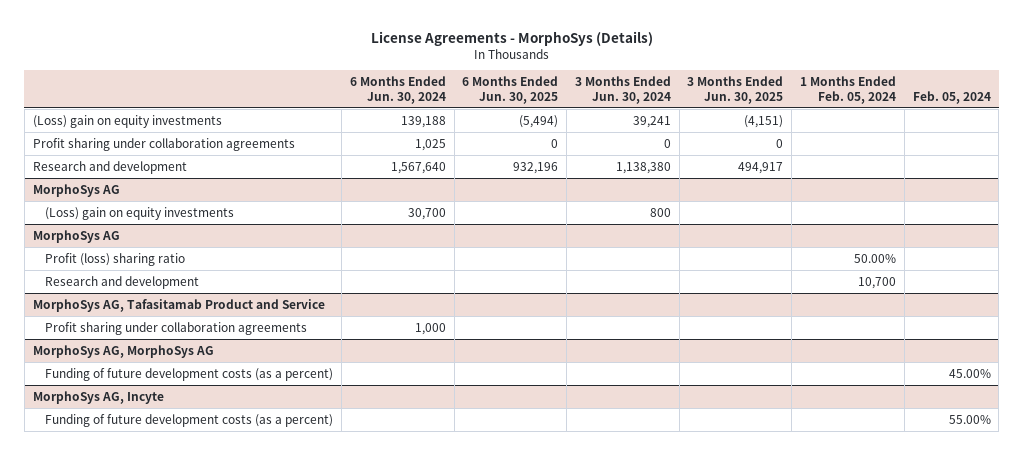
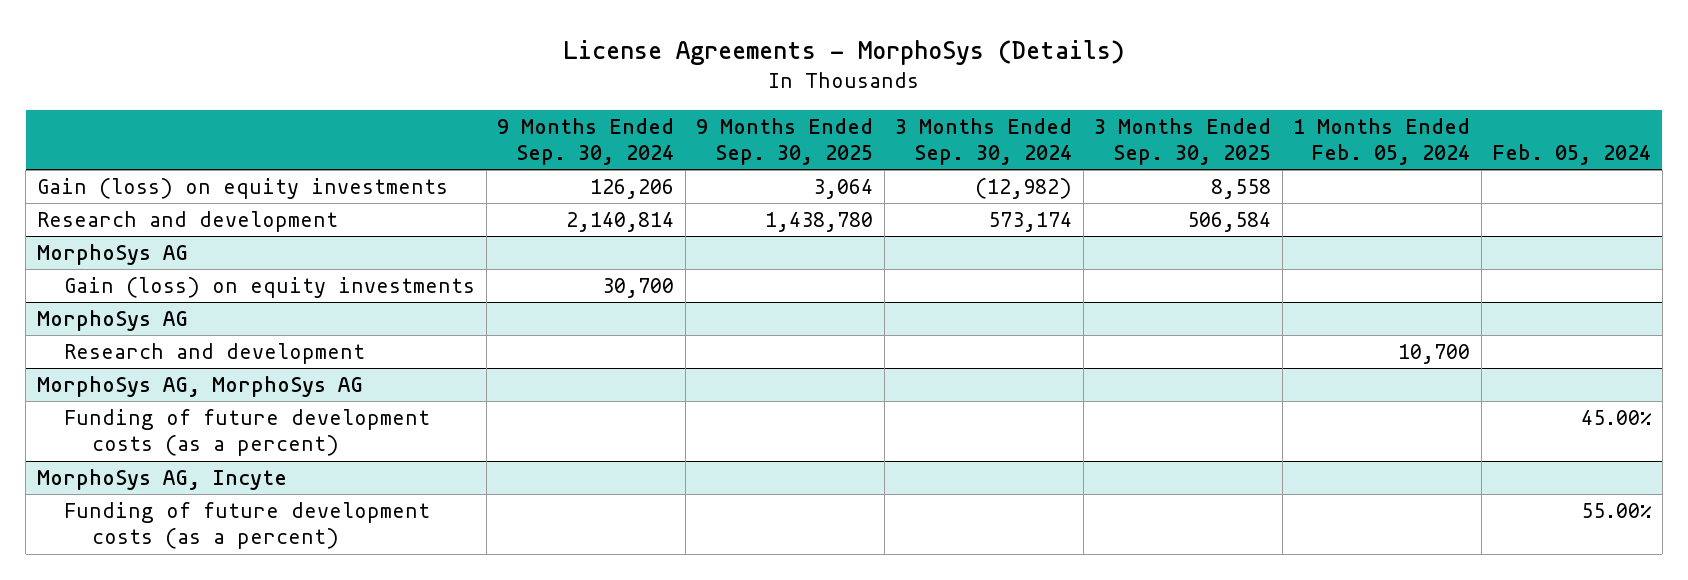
[349,75,446,104] 6 Months Ended Jun. 30, 2024 -> none
[462,75,559,104] 6 Months Ended Jun. 30, 2025 -> none
[574,75,671,104] 3 Months Ended Jun. 30, 2024 -> none
[687,75,784,104] 3 Months Ended Jun. 30, 2025 -> none
none -> [497,118,675,166] 9 Months Ended Sep. 30, 2024
none -> [696,118,874,166] 9 Months Ended Sep. 30, 2025
none -> [895,118,1073,166] 3 Months Ended Sep. 30, 2024
none -> [1094,118,1272,166] 3 Months Ended Sep. 30, 2025
[32,137,295,151] Profit sharing under collaboration agreements -> none
[32,114,222,128] (Loss) gain on equity investments -> [36,178,448,200] Gain (loss) on equity investments
[45,206,235,220] (Loss) gain on equity investments -> [64,277,476,299] Gain (loss) on equity investments
[45,252,186,266] Profit (loss) sharing ratio -> none
[32,298,325,312] MorphoSys AG, Tafasitamab Product and Service -> none
[45,321,308,335] Profit sharing under collaboration agreements -> none

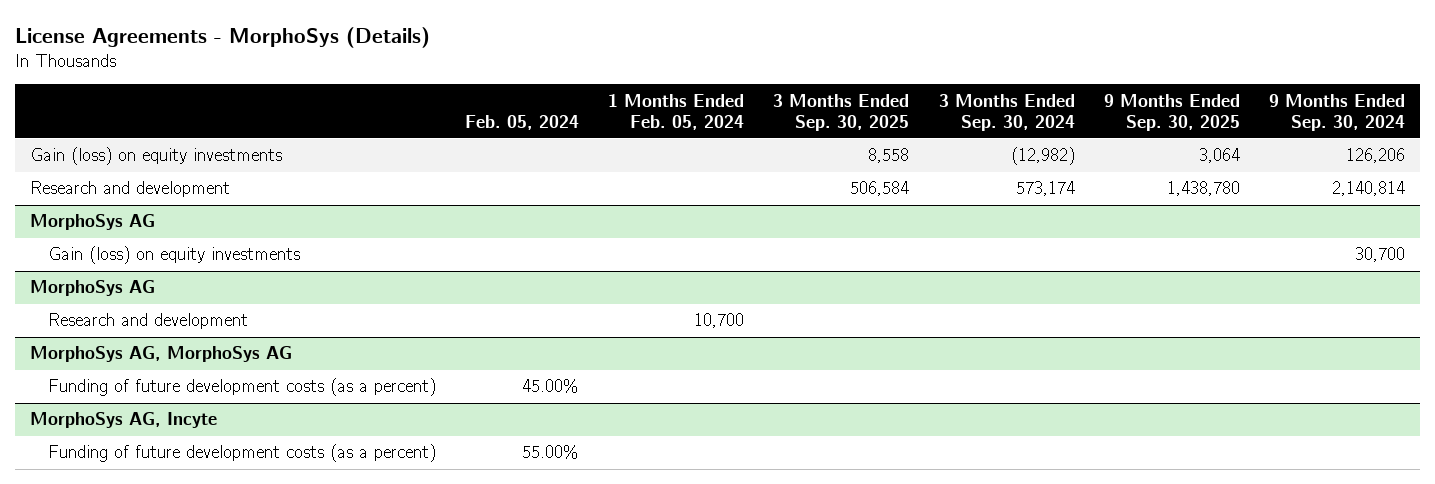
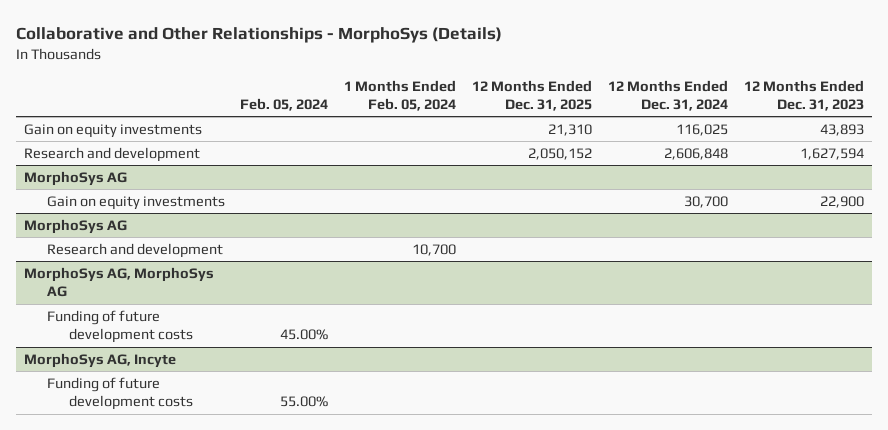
[15,26,431,48] License Agreements - MorphoSys (Details) -> [16,27,503,44] Collaborative and Other Relationships - MorphoSys (Details)
[773,93,910,131] 3 Months Ended Sep. 30, 2025 -> none
[938,93,1075,131] 3 Months Ended Sep. 30, 2024 -> none
[1103,93,1240,131] 9 Months Ended Sep. 30, 2025 -> none
[1269,93,1406,131] 9 Months Ended Sep. 30, 2024 -> none
none -> [472,79,593,111] 12 Months Ended Dec. 31, 2025
none -> [607,79,728,111] 12 Months Ended Dec. 31, 2024
none -> [743,79,864,111] 12 Months Ended Dec. 31, 2023
[30,147,283,166] Gain (loss) on equity investments -> [24,123,203,138] Gain on equity investments
[47,246,300,265] Gain (loss) on equity investments -> [46,195,225,210] Gain on equity investments
[47,378,436,397] Funding of future development costs (as a percent) -> [46,309,193,344] Funding of future development costs
[47,444,436,463] Funding of future development costs (as a percent) -> [46,376,193,411] Funding of future development costs

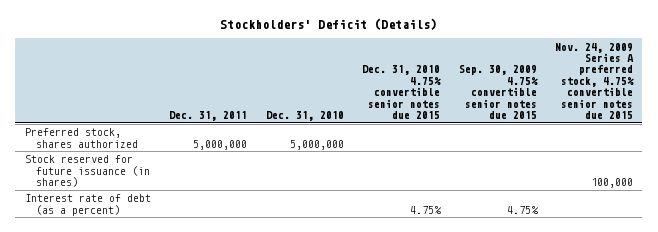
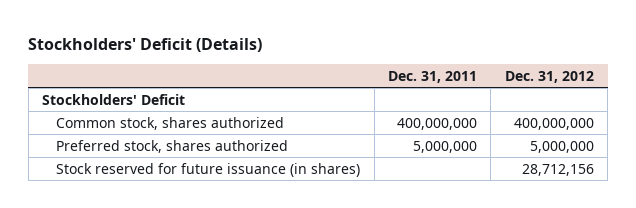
[265,110,344,121] Dec. 31, 2010 -> none
[362,65,442,119] Dec. 31, 2010 4.75% convertible senior notes due 2015 -> none
[458,65,538,119] Sep. 30, 2009 4.75% convertible senior notes due 2015 -> none
[555,42,635,119] Nov. 24, 2009 Series A preferred stock, 4.75% convertible senior notes due 2015 -> none
none -> [504,70,594,83] Dec. 31, 2012
none -> [41,93,185,105] Stockholders' Deficit
none -> [56,116,285,130] Common stock, shares authorized
[24,194,151,216] Interest rate of debt (as a percent) -> none

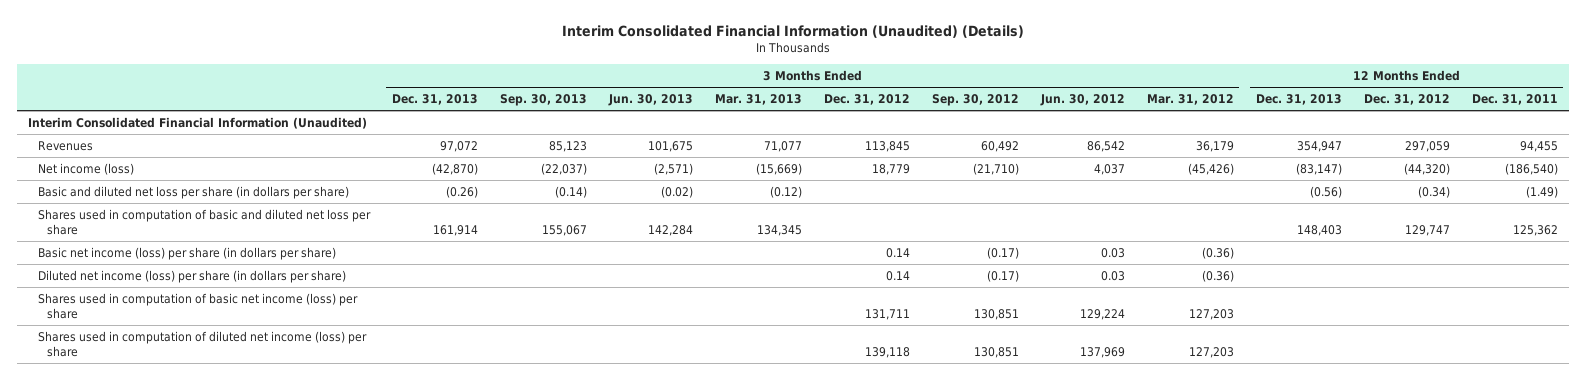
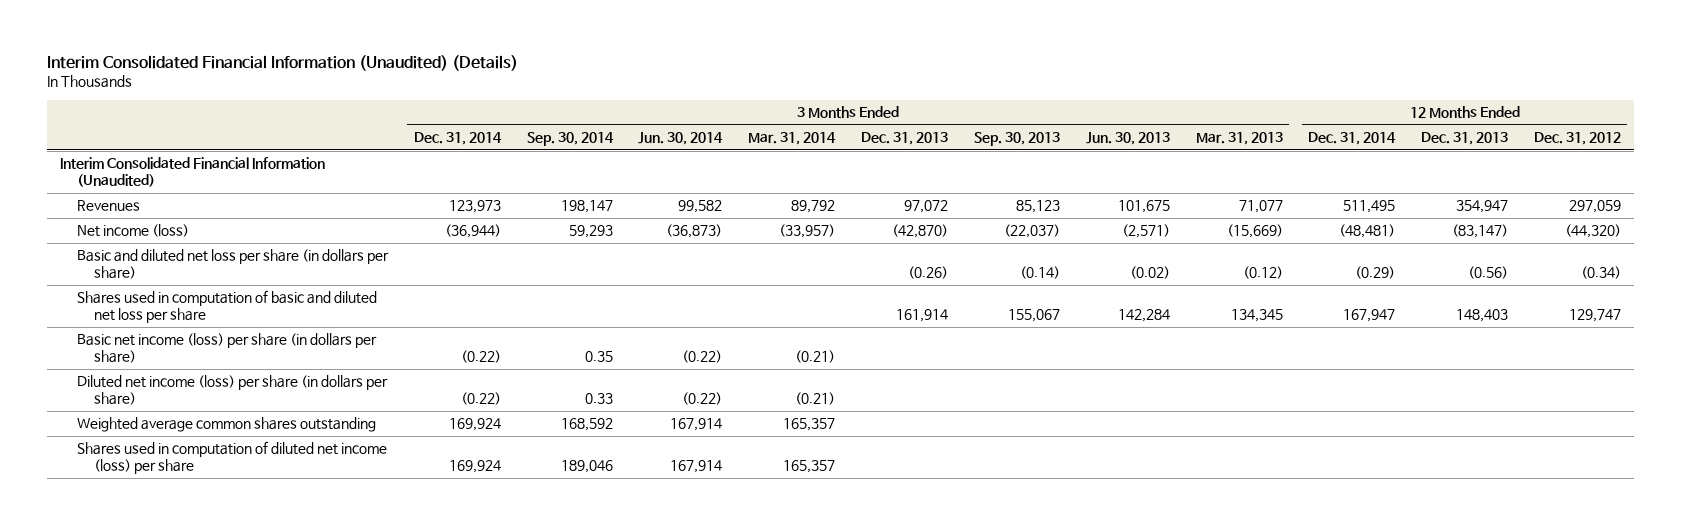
[823,94,910,106] Dec. 31, 2012 -> none
[931,94,1019,107] Sep. 30, 2012 -> none
[1039,94,1125,107] Jun. 30, 2012 -> none
[1146,94,1234,106] Mar. 31, 2012 -> none
[1471,94,1558,106] Dec. 31, 2011 -> none
none -> [413,132,502,146] Dec. 31, 2014
none -> [526,132,614,147] Sep. 30, 2014
none -> [638,132,724,146] Jun. 30, 2014
none -> [748,132,837,146] Mar. 31, 2014
none -> [1308,132,1397,146] Dec. 31, 2014
[37,292,358,319] Shares used in computation of basic net income (loss) per share -> [77,417,377,433] Weighted average common shares outstanding

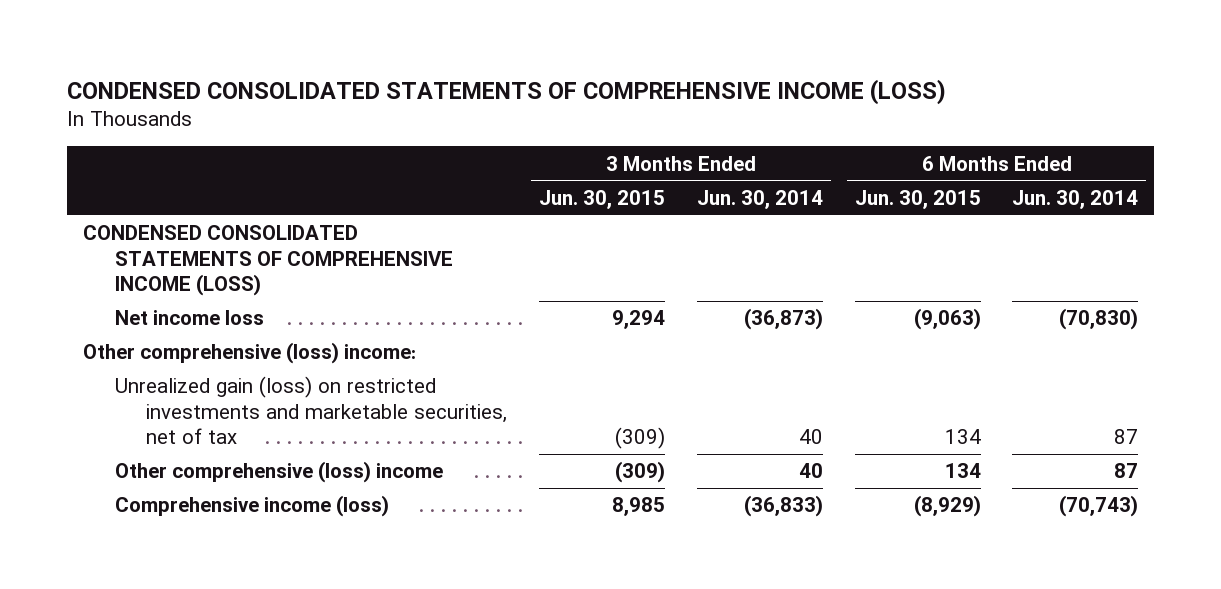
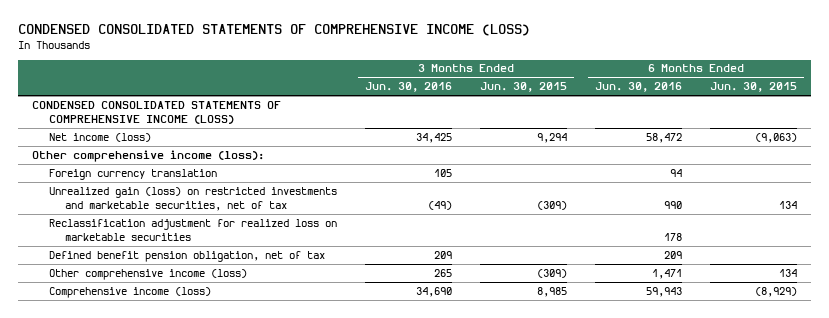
[696,189,823,209] Jun. 30, 2014 -> none
[1012,189,1139,209] Jun. 30, 2014 -> none
none -> [364,82,452,93] Jun. 30, 2016
none -> [594,82,682,93] Jun. 30, 2016
[114,310,264,326] Net income loss -> [48,132,151,142] Net income (loss)
[82,342,416,365] Other comprehensive (loss) income: -> [31,149,264,162] Other comprehensive income (loss):
none -> [48,168,217,180] Foreign currency translation
none -> [48,218,337,241] Reclassification adjustment for realized loss on marketable securities
none -> [48,250,325,262] Defined benefit pension obligation, net of tax
[114,461,443,484] Other comprehensive (loss) income -> [48,268,247,280] Other comprehensive income (loss)

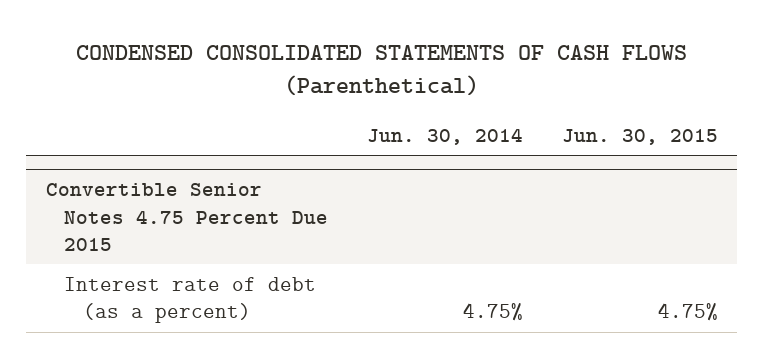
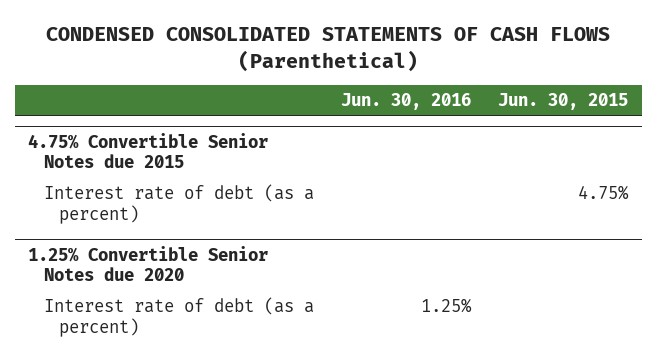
[366,127,523,145] Jun. 30, 2014 -> none
none -> [341,92,472,110] Jun. 30, 2016
[45,183,329,251] Convertible Senior Notes 4.75 Percent Due 2015 -> [28,132,269,169] 4.75% Convertible Senior Notes due 2015
none -> [28,245,269,282] 1.25% Convertible Senior Notes due 2020
none -> [43,297,314,338] Interest rate of debt (as a percent)

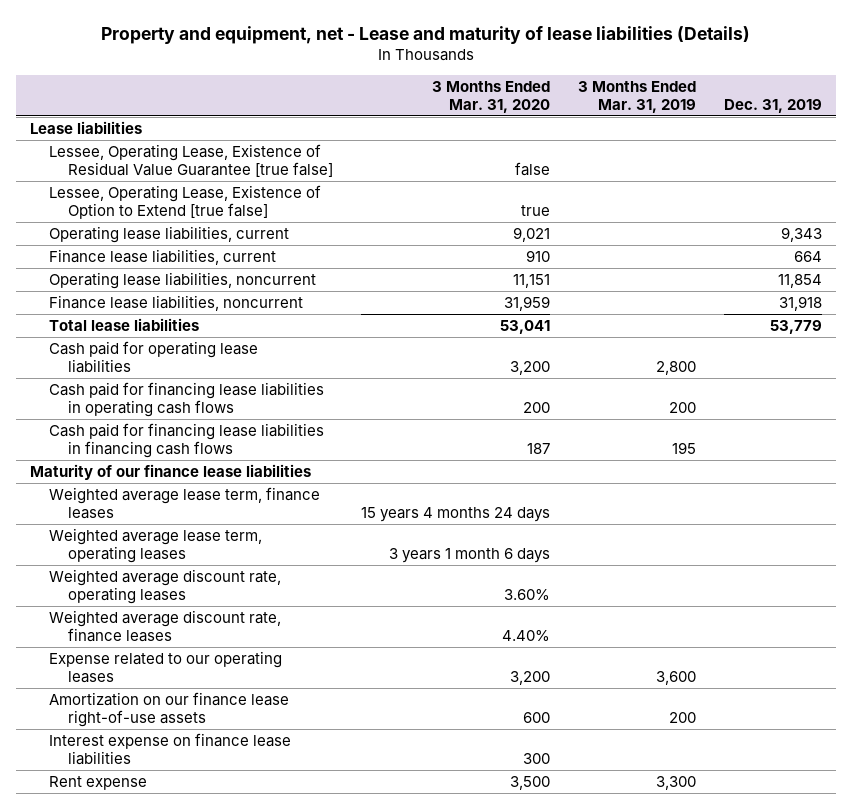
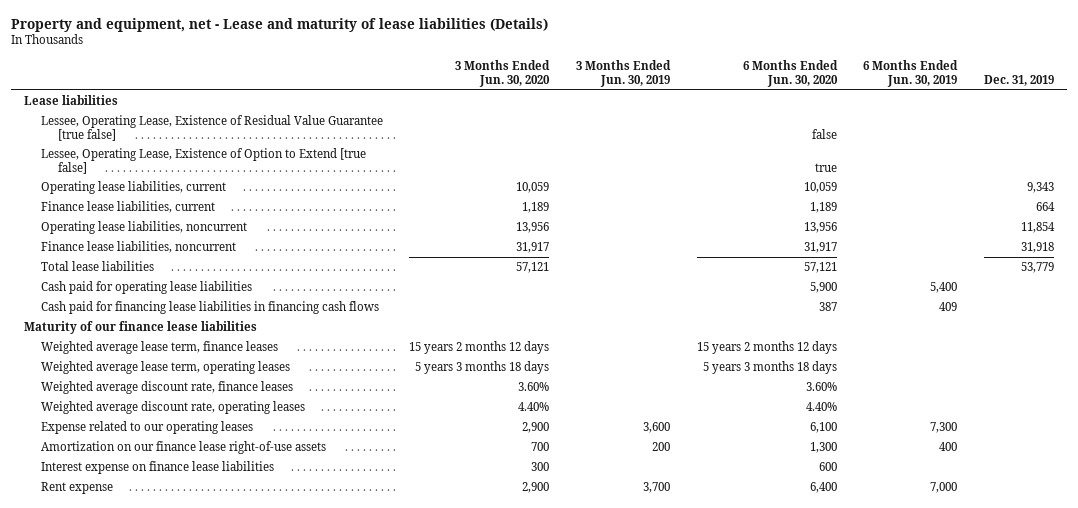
[432,81,551,113] 3 Months Ended Mar. 31, 2020 -> none
[577,81,696,113] 3 Months Ended Mar. 31, 2019 -> none
none -> [455,60,551,87] 3 Months Ended Jun. 30, 2020
none -> [576,60,672,87] 3 Months Ended Jun. 30, 2019
none -> [742,60,838,87] 6 Months Ended Jun. 30, 2020
none -> [863,60,959,87] 6 Months Ended Jun. 30, 2019
[49,382,325,417] Cash paid for financing lease liabilities in operating cash flows -> none
[49,569,282,604] Weighted average discount rate, operating leases -> [40,401,305,415] Weighted average discount rate, operating leases

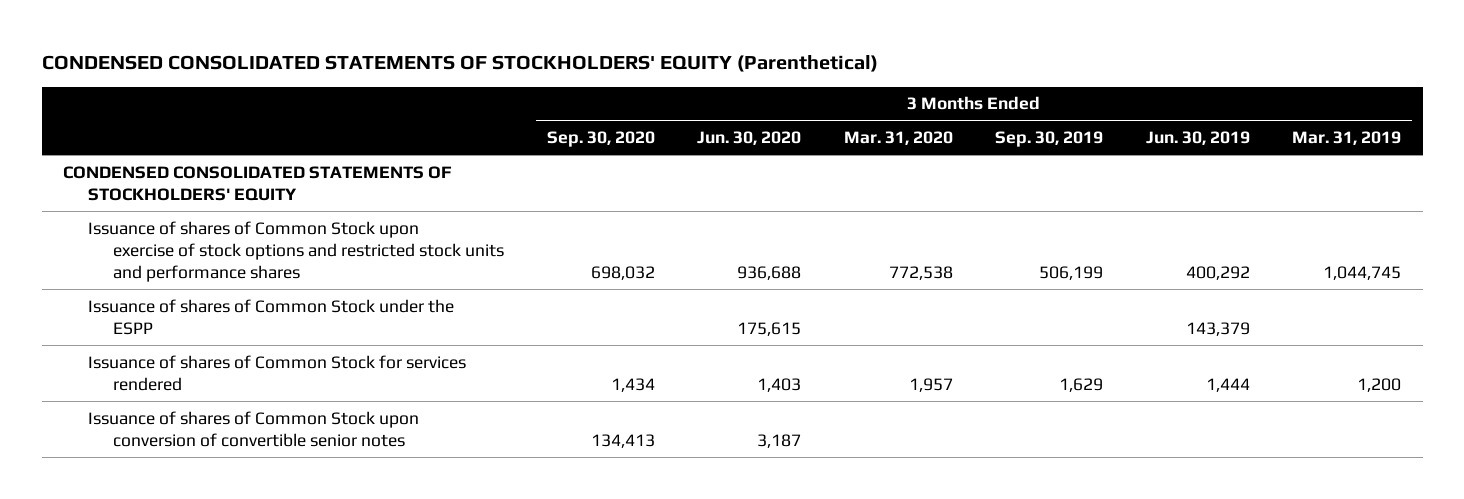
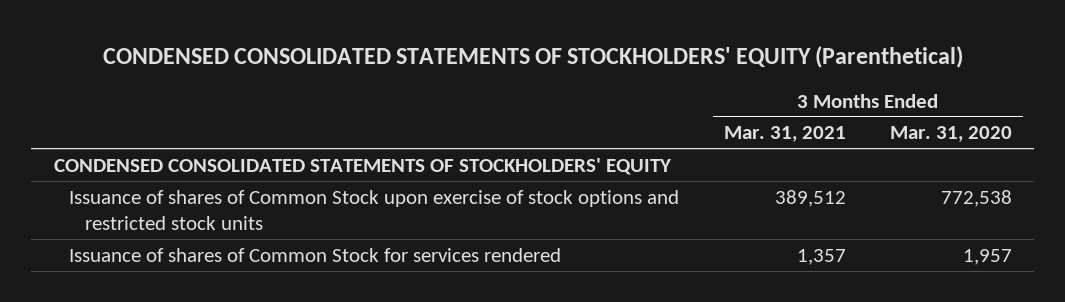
[546,130,655,147] Sep. 30, 2020 -> none
[697,130,802,145] Jun. 30, 2020 -> none
[995,130,1104,147] Sep. 30, 2019 -> none
[1145,130,1250,145] Jun. 30, 2019 -> none
[1292,130,1402,145] Mar. 31, 2019 -> none
none -> [723,126,846,143] Mar. 31, 2021
[88,298,455,335] Issuance of shares of Common Stock under the ESPP -> none
[88,220,505,282] Issuance of shares of Common Stock upon exercise of stock options and restricted stock units and performance shares -> [69,189,680,230] Issuance of shares of Common Stock upon exercise of stock options and restricted stock units
[88,410,420,447] Issuance of shares of Common Stock upon conversion of convertible senior notes -> none

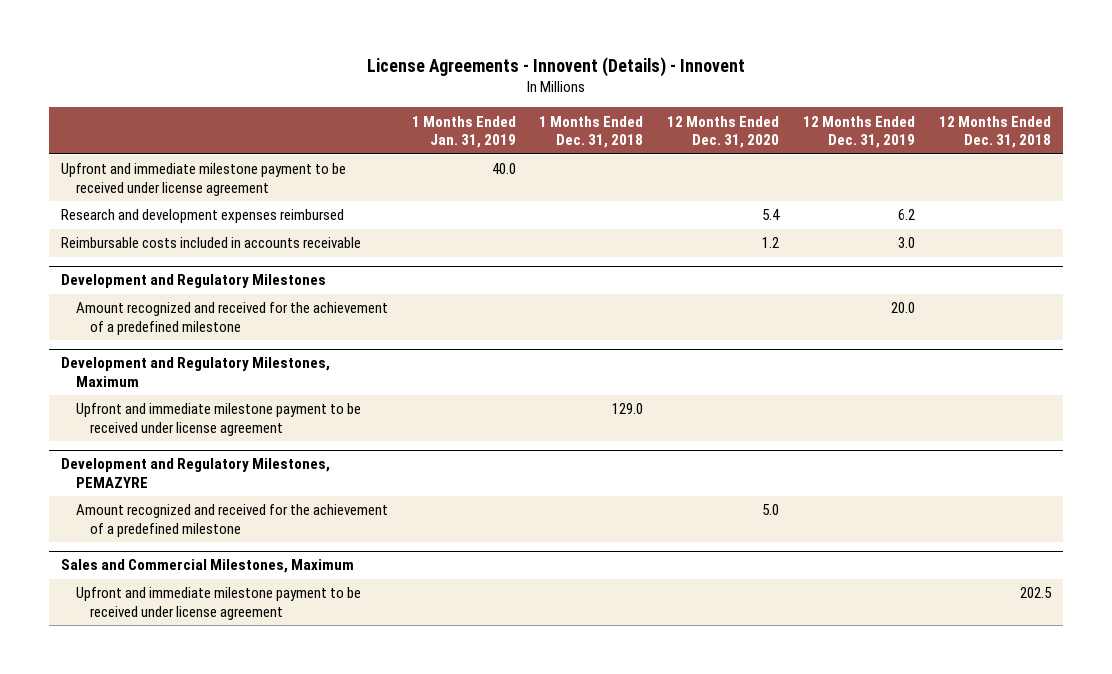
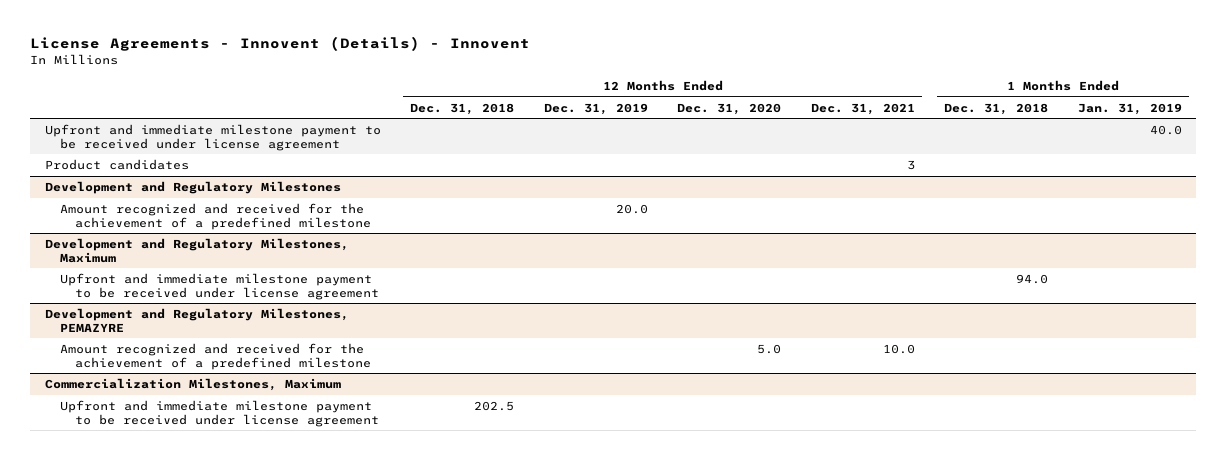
none -> [810,102,915,115] Dec. 31, 2021
[60,209,344,224] Research and development expenses reimbursed -> none
[60,237,361,249] Reimbursable costs included in accounts receivable -> none
none -> [44,158,189,170] Product candidates
[612,403,644,415] 129.0 -> [1016,273,1049,284] 94.0
[60,559,354,574] Sales and Commercial Milestones, Maximum -> [44,377,341,391] Commercialization Milestones, Maximum

